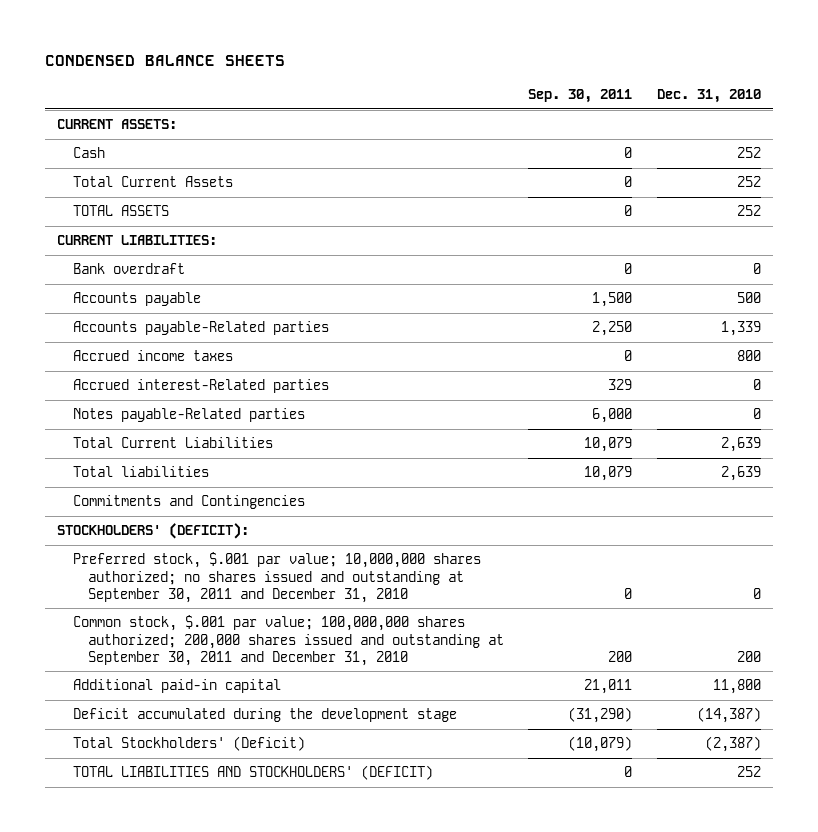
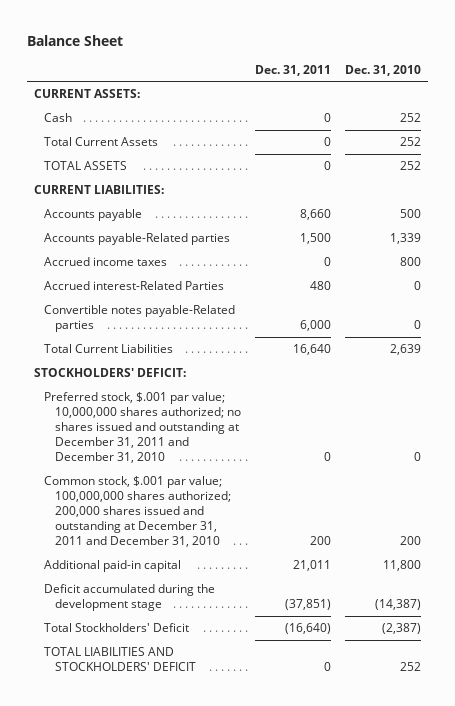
[44,55,285,67] CONDENSED BALANCE SHEETS -> [27,34,124,46] Balance Sheet
[528,89,633,104] Sep. 30, 2011 -> none
none -> [254,64,331,76] Dec. 31, 2011
[72,263,185,275] Bank overdraft -> none
[72,379,329,394] Accrued interest-Related parties -> [44,281,225,291] Accrued interest-Related Parties
[72,408,305,423] Notes payable-Related parties -> [44,305,236,333] Convertible notes payable-Related parties
[72,466,209,478] Total liabilities -> none
[72,495,305,510] Commitments and Contingencies -> none
[56,523,249,540] STOCKHOLDERS' (DEFICIT): -> [34,368,187,378] STOCKHOLDERS' DEFICIT:
[72,552,481,604] Preferred stock, $.001 par value; 10,000,000 shares authorized; no shares issued and outstanding at September 30, 2011 and December 31, 2010 -> [44,392,241,464] Preferred stock, $.001 par value; 10,000,000 shares authorized; no shares issued and outstanding at December 31, 2011 and December 31, 2010
[72,615,505,667] Common stock, $.001 par value; 100,000,000 shares authorized; 200,000 shares issued and outstanding at September 30, 2011 and December 31, 2010 -> [44,476,231,548] Common stock, $.001 par value; 100,000,000 shares authorized; 200,000 shares issued and outstanding at December 31, 2011 and December 31, 2010
[72,736,305,752] Total Stockholders' (Deficit) -> [44,623,190,633] Total Stockholders' Deficit
[72,765,433,781] TOTAL LIABILITIES AND STOCKHOLDERS' (DEFICIT) -> [44,647,196,672] TOTAL LIABILITIES AND STOCKHOLDERS' DEFICIT

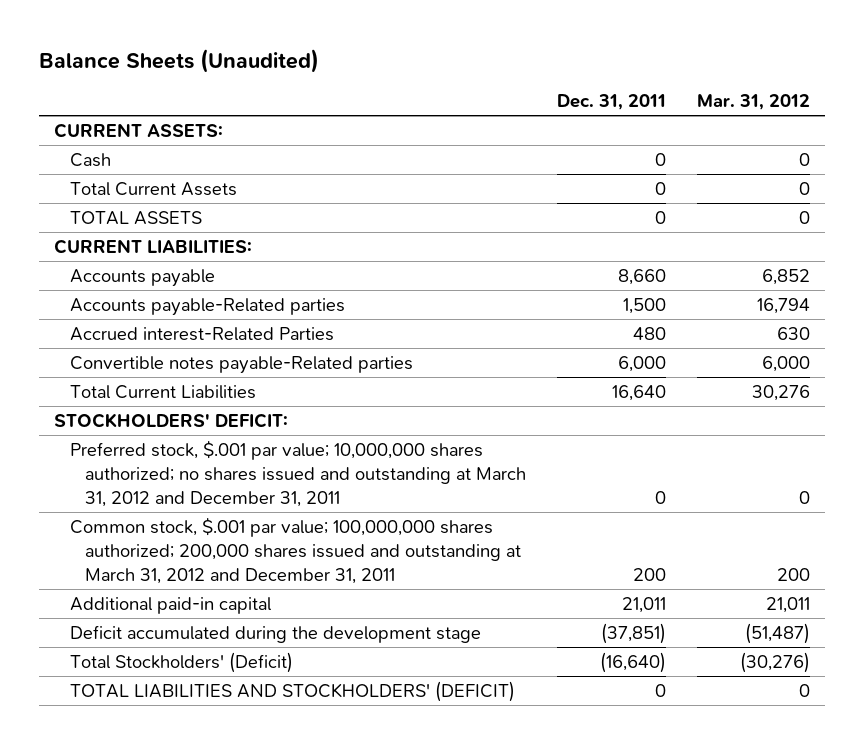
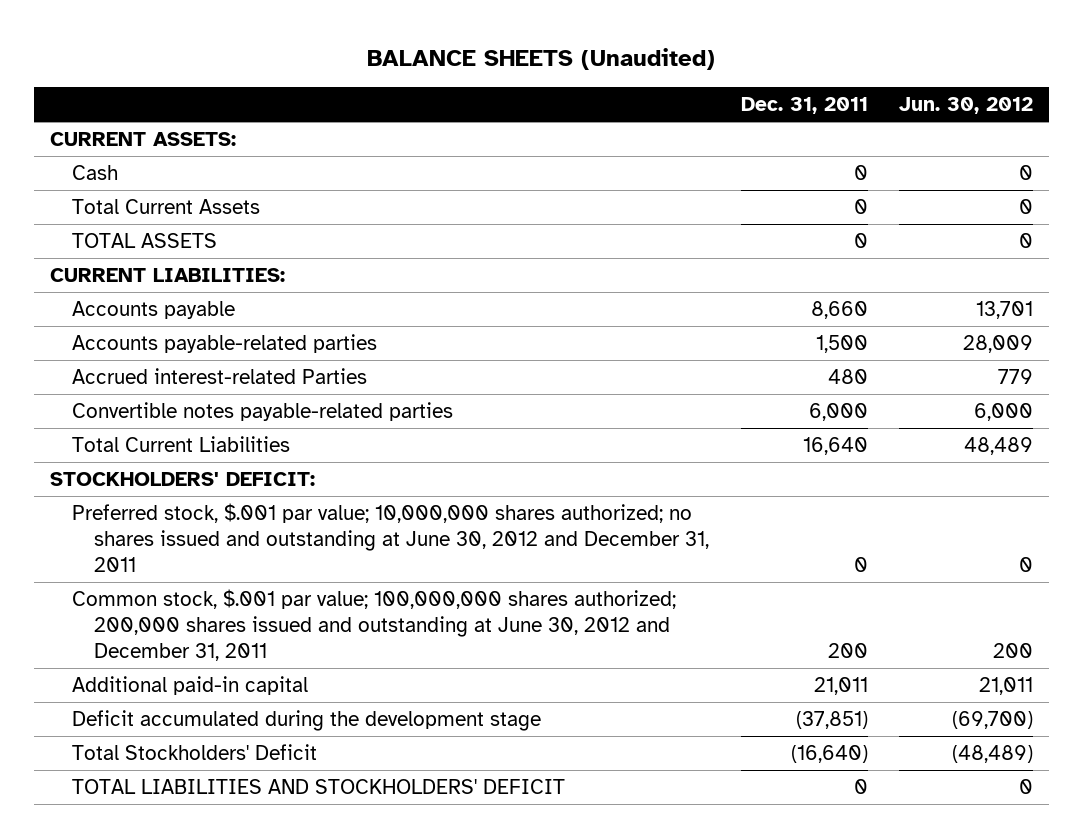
[38,48,319,73] Balance Sheets (Unaudited) -> [367,48,716,71] BALANCE SHEETS (Unaudited)
[696,93,810,110] Mar. 31, 2012 -> none
none -> [899,97,1034,115] Jun. 30, 2012
[69,297,345,316] Accounts payable-Related parties -> [72,334,378,354] Accounts payable-related parties
[69,326,334,341] Accrued interest-Related Parties -> [72,368,368,385] Accrued interest-related Parties
[69,355,413,374] Convertible notes payable-Related parties -> [72,402,454,422] Convertible notes payable-related parties
[69,439,527,507] Preferred stock, $.001 par value; 10,000,000 shares authorized; no shares issued and outstanding at March 31, 2012 and December 31, 2011 -> [72,503,710,573] Preferred stock, $.001 par value; 10,000,000 shares authorized; no shares issued and outstanding at June 30, 2012 and December 31, 2011
[69,516,522,584] Common stock, $.001 par value; 100,000,000 shares authorized; 200,000 shares issued and outstanding at March 31, 2012 and December 31, 2011 -> [72,589,677,662] Common stock, $.001 par value; 100,000,000 shares authorized; 200,000 shares issued and outstanding at June 30, 2012 and December 31, 2011
[69,651,293,673] Total Stockholders' (Deficit) -> [72,744,318,761] Total Stockholders' Deficit
[69,680,515,702] TOTAL LIABILITIES AND STOCKHOLDERS' (DEFICIT) -> [72,779,566,795] TOTAL LIABILITIES AND STOCKHOLDERS' DEFICIT

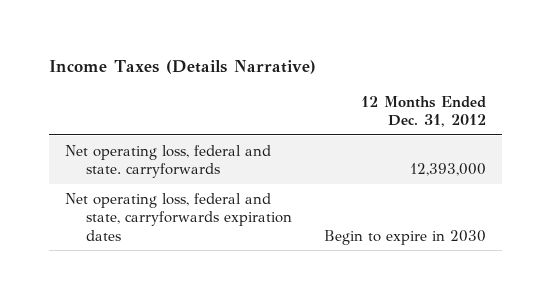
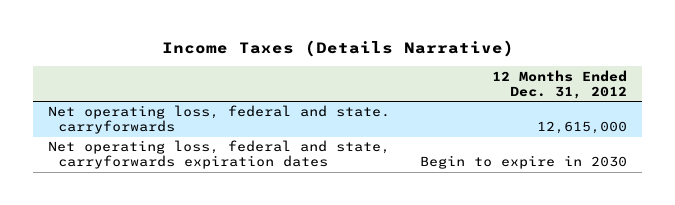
[410,163,487,177] 12,393,000 -> [537,121,628,135] 12,615,000

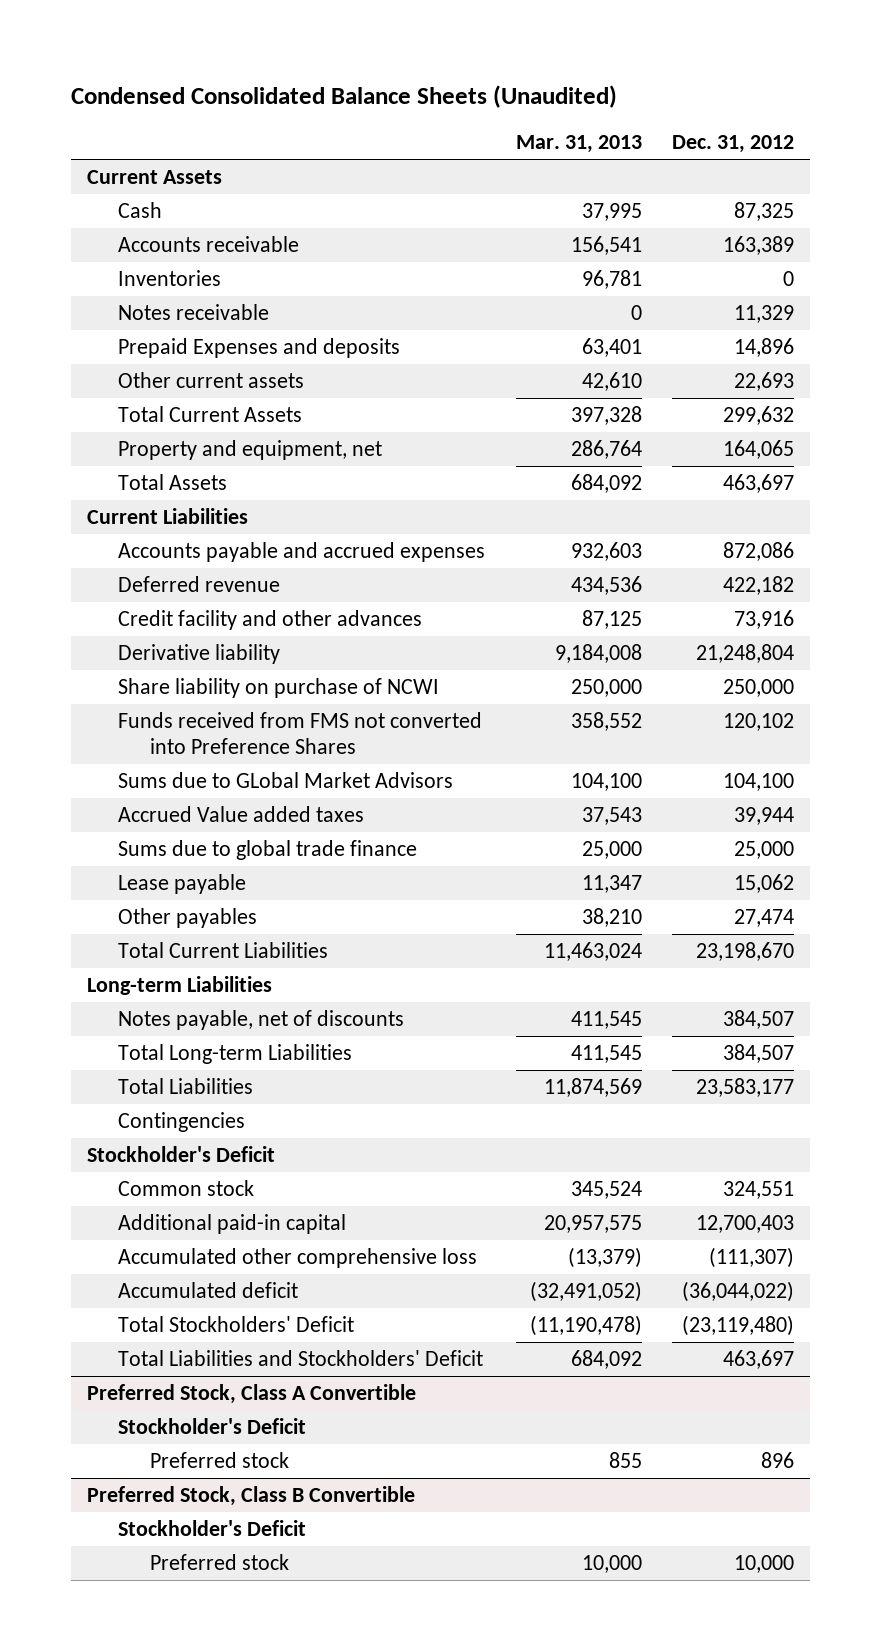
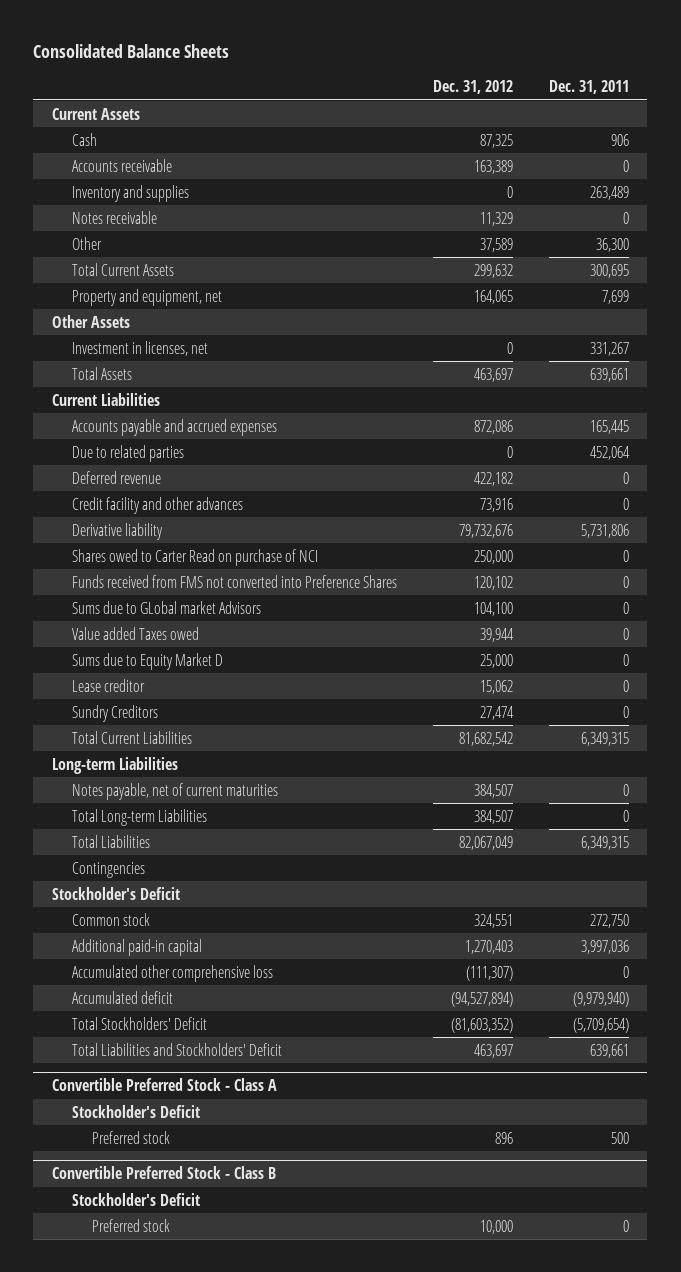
[71,85,618,109] Condensed Consolidated Balance Sheets (Unaudited) -> [33,43,230,58] Consolidated Balance Sheets
[515,135,642,154] Mar. 31, 2013 -> none
none -> [549,80,630,95] Dec. 31, 2011
[118,269,222,286] Inventories -> [71,184,189,202] Inventory and supplies
[118,337,401,358] Prepaid Expenses and deposits -> none
[118,371,305,388] Other current assets -> [71,236,102,250] Other
[734,371,795,391] 22,693 -> [479,237,513,252] 37,589
none -> [51,314,130,328] Other Assets
none -> [71,340,208,356] Investment in licenses, net
none -> [71,444,184,462] Due to related parties
[118,677,440,698] Share liability on purchase of NCWI -> none
[696,643,795,663] 21,248,804 -> [458,523,513,538] 79,732,676
none -> [71,548,318,566] Shares owed to Carter Read on purchase of NCI
[118,839,418,860] Sums due to global trade finance -> none
[118,771,454,788] Sums due to GLobal Market Advisors -> [71,600,261,614] Sums due to GLobal market Advisors
[118,805,365,822] Accrued Value added taxes -> [71,626,199,640] Value added Taxes owed
none -> [71,652,223,670] Sums due to Equity Market D
[118,873,247,894] Lease payable -> [71,678,145,692] Lease creditor
[118,907,258,928] Other payables -> [71,704,158,722] Sundry Creditors
[696,941,795,961] 23,198,670 -> [458,731,513,746] 81,682,542
[118,1009,405,1030] Notes payable, net of discounts -> [71,782,278,800] Notes payable, net of current maturities
[696,1077,795,1097] 23,583,177 -> [458,835,513,850] 82,067,049
[696,1214,795,1233] 12,700,403 -> [464,939,513,954] 1,270,403
[682,1280,795,1302] (36,044,022) -> [450,991,513,1007] (94,527,894)
[682,1314,795,1336] (23,119,480) -> [450,1017,513,1033] (81,603,352)
[86,1383,416,1404] Preferred Stock, Class A Convertible -> [51,1078,277,1092] Convertible Preferred Stock - Class A
[86,1485,415,1506] Preferred Stock, Class B Convertible -> [51,1166,276,1180] Convertible Preferred Stock - Class B

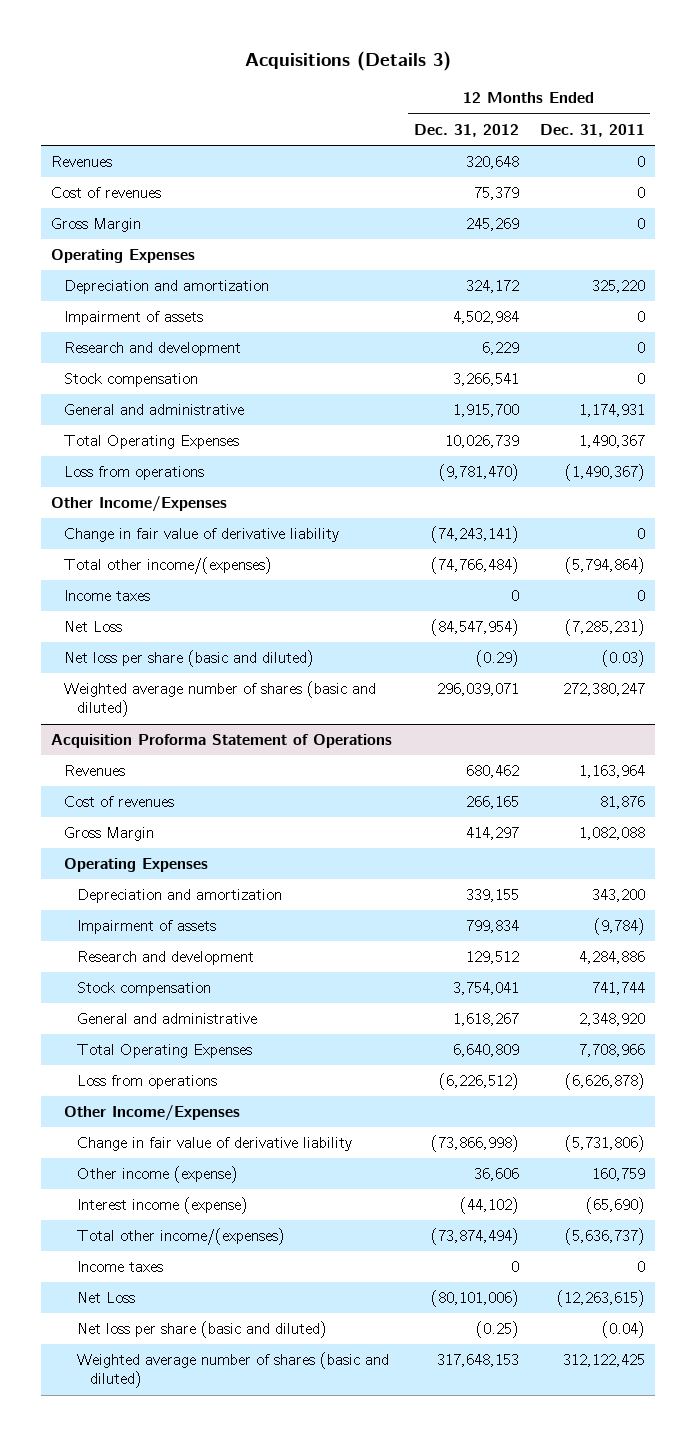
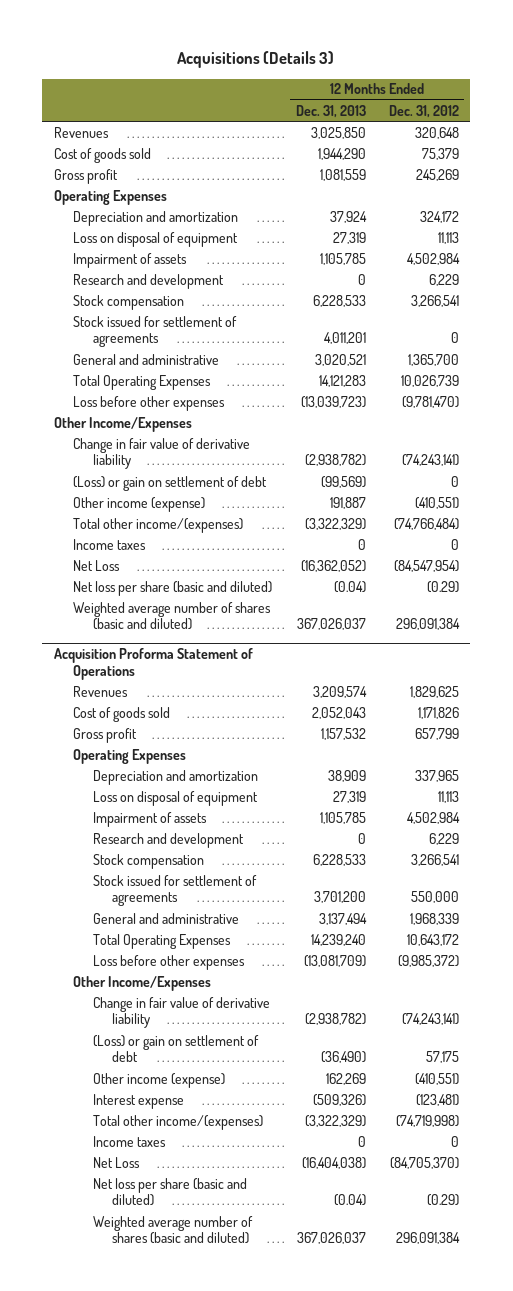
[539,123,645,137] Dec. 31, 2011 -> none
none -> [295,104,366,118] Dec. 31, 2013
[51,187,162,199] Cost of revenues -> [53,147,151,163] Cost of goods sold
[51,218,142,233] Gross Margin -> [53,168,118,184] Gross profit
none -> [73,231,239,247] Loss on disposal of equipment
none -> [73,315,238,348] Stock issued for settlement of agreements
[452,404,519,418] 1,915,700 -> [407,353,459,366] 1,365,700
[64,466,205,481] Loss from operations -> [73,395,226,411] Loss before other expenses
none -> [73,475,268,491] (Loss) or gain on settlement of debt
none -> [73,496,206,512] Other income (expense)
[436,683,519,697] 296,039,071 -> [395,618,460,631] 296,091,384
[465,765,519,779] 680,462 -> [409,685,459,698] 1,829,625
[64,796,175,808] Cost of revenues -> [73,706,171,722] Cost of goods sold
[465,796,519,810] 266,165 -> [417,706,459,719] 1,171,826
[64,827,155,842] Gross Margin -> [73,727,138,743] Gross profit
[465,827,519,841] 414,297 -> [414,727,459,740] 657,799
[76,1075,217,1090] Loss from operations -> none
[465,889,519,903] 339,155 -> [414,769,459,782] 337,965
none -> [92,790,258,806] Loss on disposal of equipment
[465,920,519,934] 799,834 -> [406,811,460,824] 4,502,984
[465,951,519,965] 129,512 -> [428,832,459,845] 6,229
[452,982,519,996] 3,754,041 -> [410,853,459,866] 3,266,541
none -> [92,874,257,907] Stock issued for settlement of agreements
[452,1013,519,1027] 1,618,267 -> [409,912,459,925] 1,968,339
[452,1044,519,1058] 6,640,809 -> [406,933,459,946] 10,643,172
none -> [92,954,245,970] Loss before other expenses
[430,1135,519,1153] (73,866,998) -> [401,1013,459,1026] (74,243,141)
none -> [92,1034,259,1063] (Loss) or gain on settlement of debt
[473,1168,519,1182] 36,606 -> [414,1072,459,1085] (410,551)
[76,1197,248,1215] Interest income (expense) -> [92,1093,184,1109] Interest expense
[459,1197,519,1215] (44,102) -> [415,1093,459,1106] (123,481)
[430,1228,519,1246] (73,874,494) -> [395,1114,459,1127] (74,719,998)
[430,1290,519,1308] (80,101,006) -> [389,1156,459,1169] (84,705,370)
[475,1321,519,1339] (0.25) -> [426,1194,459,1207] (0.29)
[436,1354,519,1368] 317,648,153 -> [395,1232,460,1245] 296,091,384

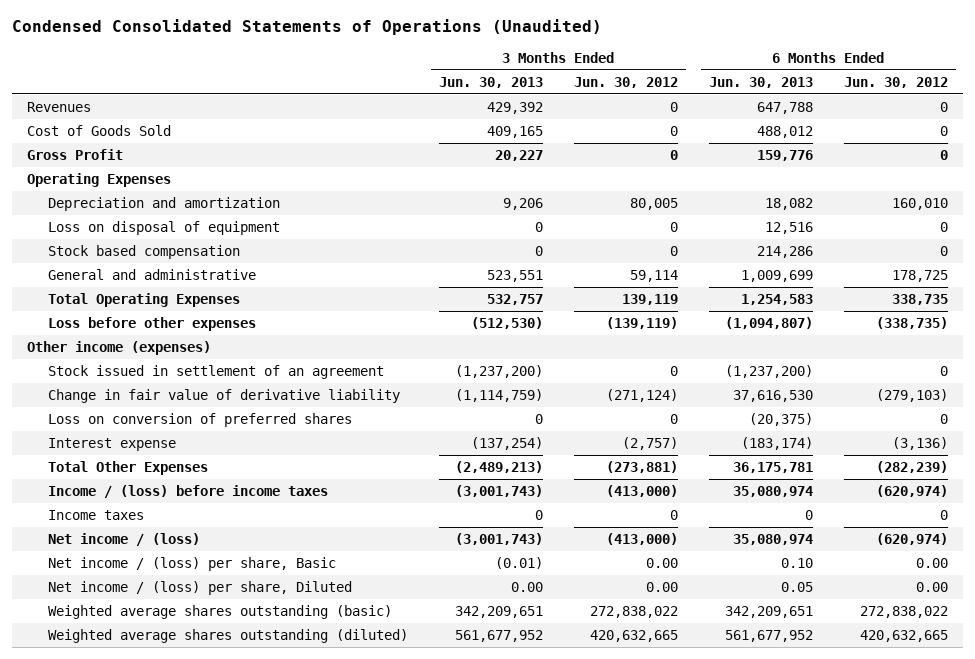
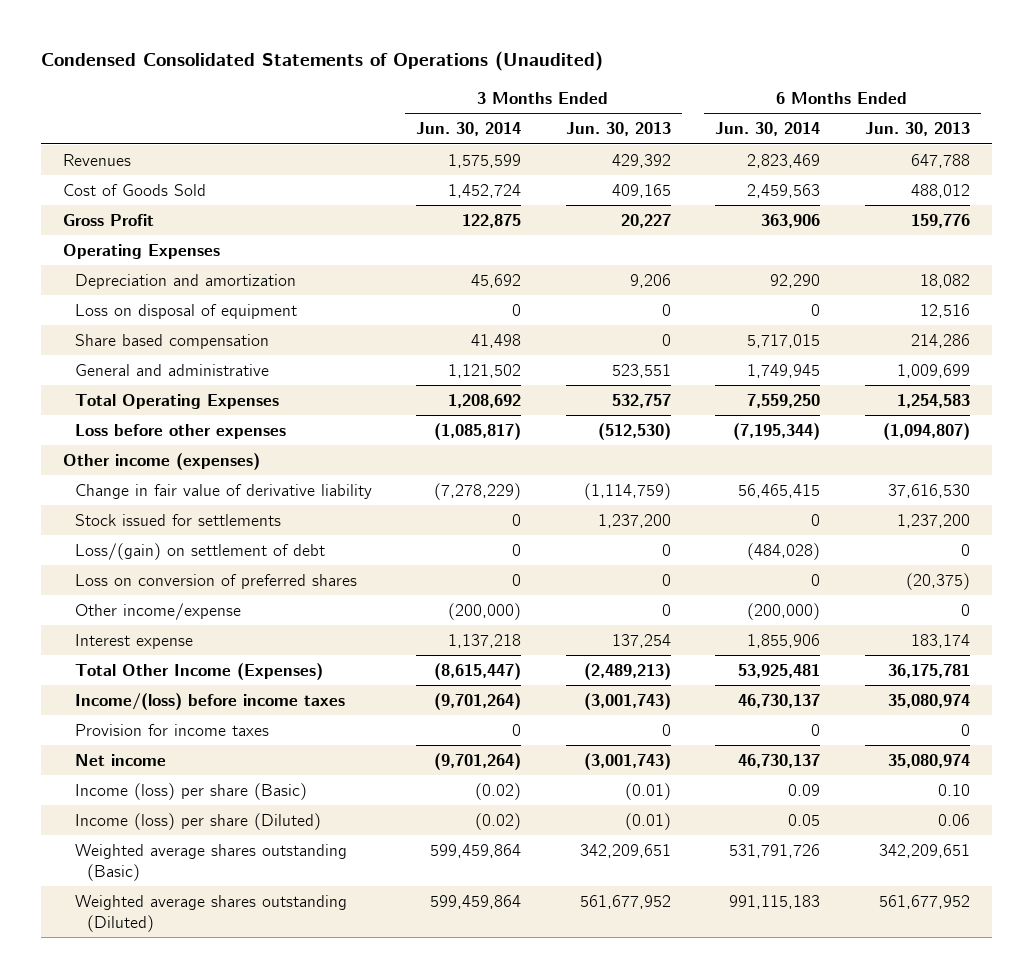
[573,76,678,88] Jun. 30, 2012 -> none
[843,76,948,88] Jun. 30, 2012 -> none
none -> [416,122,522,137] Jun. 30, 2014
none -> [715,122,821,137] Jun. 30, 2014
[48,244,241,259] Stock based compensation -> [74,333,269,349] Share based compensation
[48,364,385,379] Stock issued in settlement of an agreement -> none
none -> [74,513,281,526] Stock issued for settlements
none -> [74,542,325,560] Loss/(gain) on settlement of debt
none -> [74,602,241,620] Other income/expense
[471,436,544,450] (137,254) -> [611,633,671,648] 137,254
[740,436,813,450] (183,174) -> [910,633,970,648] 183,174
[48,460,209,475] Total Other Expenses -> [74,662,323,680] Total Other Income (Expenses)
[48,484,329,498] Income / (loss) before income taxes -> [74,692,345,710] Income/(loss) before income taxes
[48,509,145,520] Income taxes -> [74,723,269,736] Provision for income taxes
[48,532,201,546] Net income / (loss) -> [74,753,166,766] Net income
[48,556,337,571] Net income / (loss) per share, Basic -> [74,782,307,800] Income (loss) per share (Basic)
[48,580,353,595] Net income / (loss) per share, Diluted -> [74,812,321,830] Income (loss) per share (Diluted)
[511,581,544,592] 0.00 -> [624,812,671,830] (0.01)
[780,581,813,592] 0.05 -> [937,813,970,826] 0.06
[48,604,393,619] Weighted average shares outstanding (basic) -> [74,843,347,881] Weighted average shares outstanding (Basic)
[48,628,409,643] Weighted average shares outstanding (diluted) -> [74,894,347,932] Weighted average shares outstanding (Diluted)

